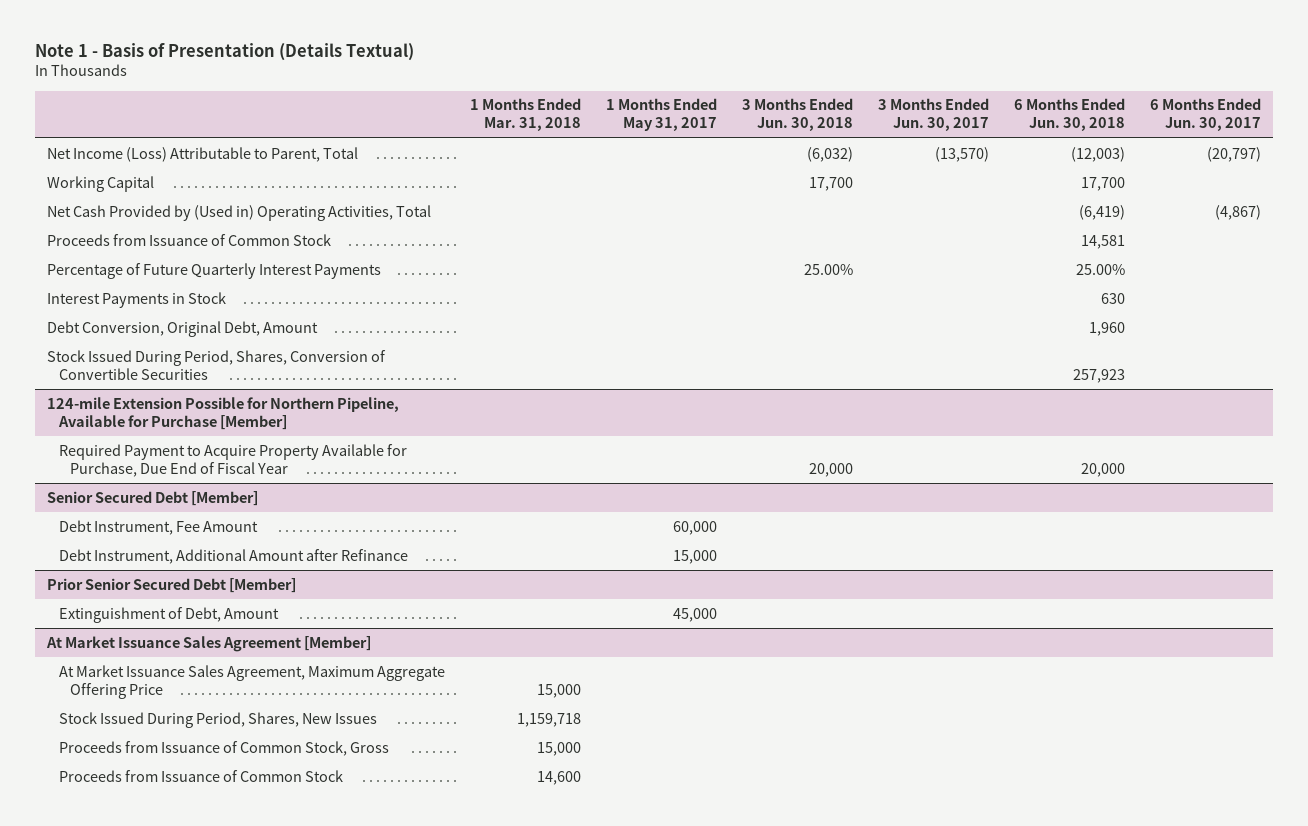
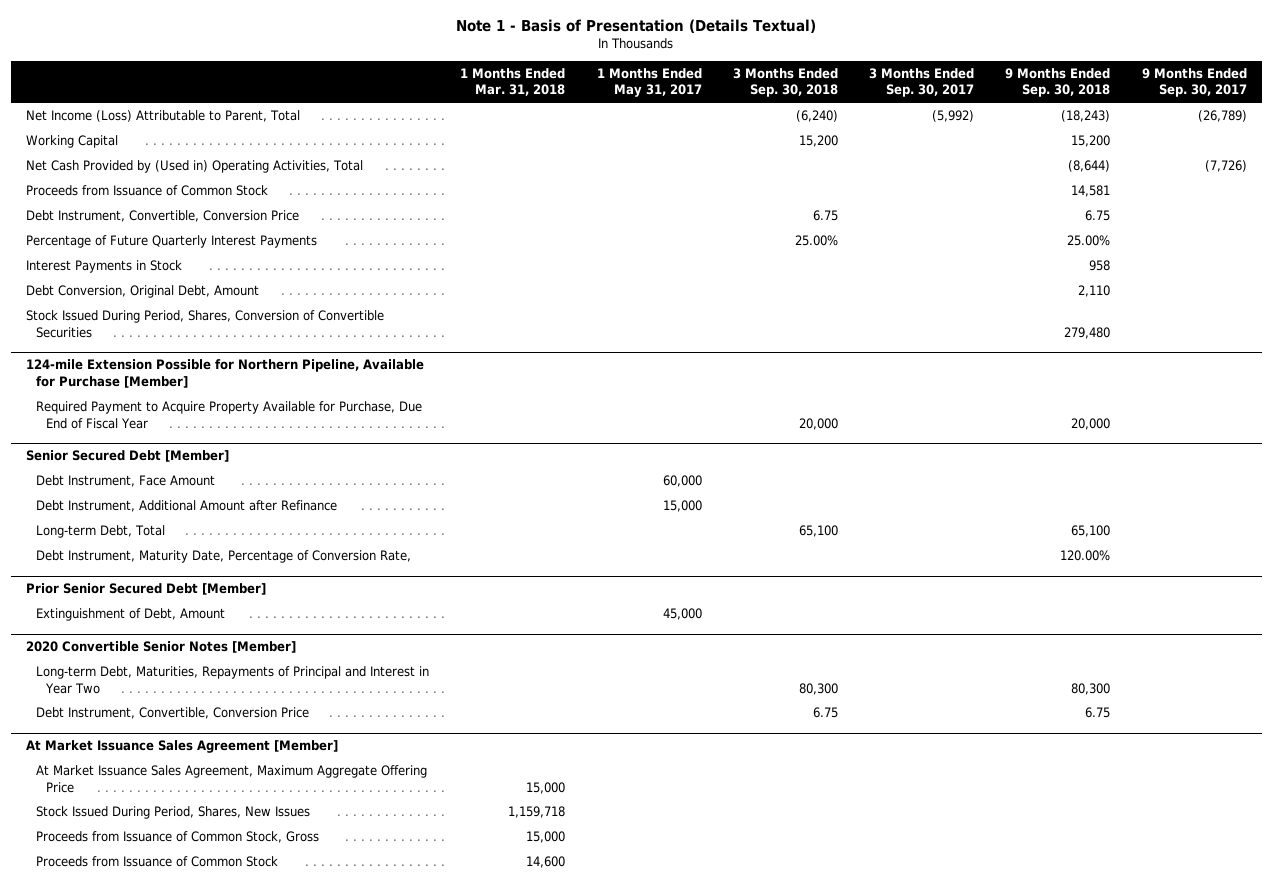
[741,98,853,132] 3 Months Ended Jun. 30, 2018 -> none
[877,98,989,132] 3 Months Ended Jun. 30, 2017 -> none
[1013,98,1125,132] 6 Months Ended Jun. 30, 2018 -> none
[1149,98,1261,132] 6 Months Ended Jun. 30, 2017 -> none
none -> [732,67,838,98] 3 Months Ended Sep. 30, 2018
none -> [869,67,975,98] 3 Months Ended Sep. 30, 2017
none -> [1005,67,1111,98] 9 Months Ended Sep. 30, 2018
none -> [1141,67,1247,98] 9 Months Ended Sep. 30, 2017
none -> [26,210,300,223] Debt Instrument, Convertible, Conversion Price
[58,519,258,535] Debt Instrument, Fee Amount -> [36,475,216,488] Debt Instrument, Face Amount
none -> [36,525,166,539] Long-term Debt, Total
none -> [36,550,412,564] Debt Instrument, Maturity Date, Percentage of Conversion Rate,
none -> [26,641,297,654] 2020 Convertible Senior Notes [Member]
none -> [36,666,430,694] Long-term Debt, Maturities, Repayments of Principal and Interest in Year Two
none -> [36,707,310,720] Debt Instrument, Convertible, Conversion Price

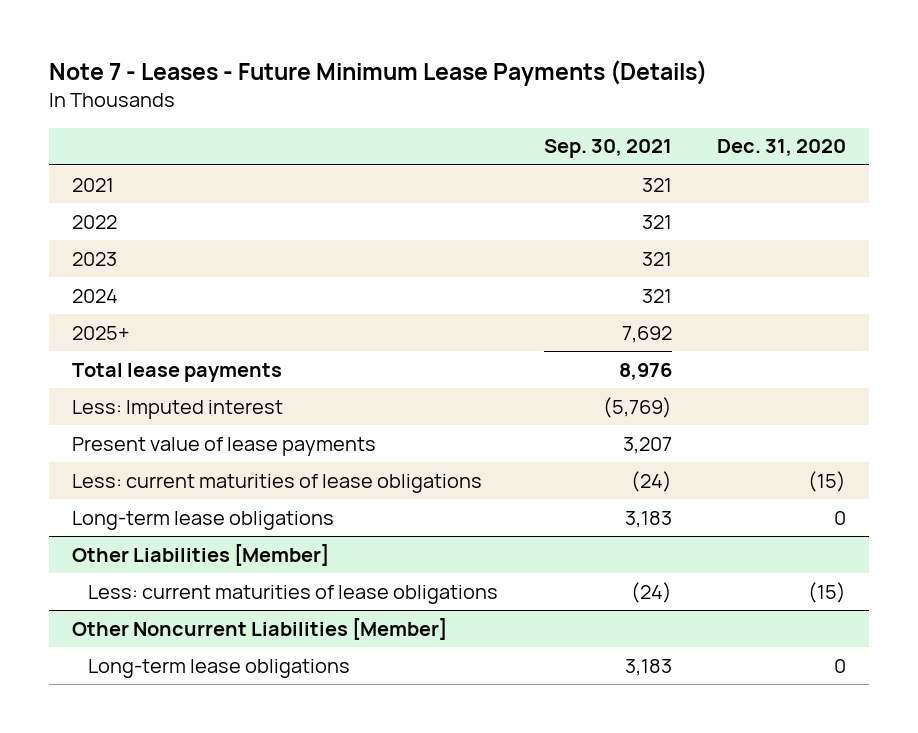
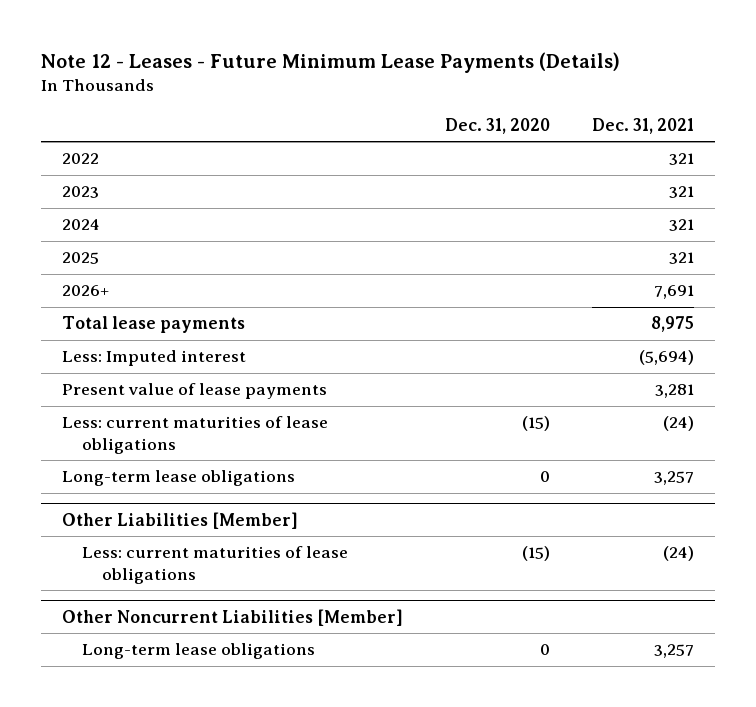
[48,60,707,87] Note 7 - Leases - Future Minimum Lease Payments (Details) -> [41,52,621,74] Note 12 - Leases - Future Minimum Lease Payments (Details)
[543,139,672,159] Sep. 30, 2021 -> none
none -> [592,117,695,134] Dec. 31, 2021
[71,177,114,192] 2021 -> none
none -> [62,252,100,265] 2025
[71,325,130,340] 2025+ -> [62,285,110,297] 2026+

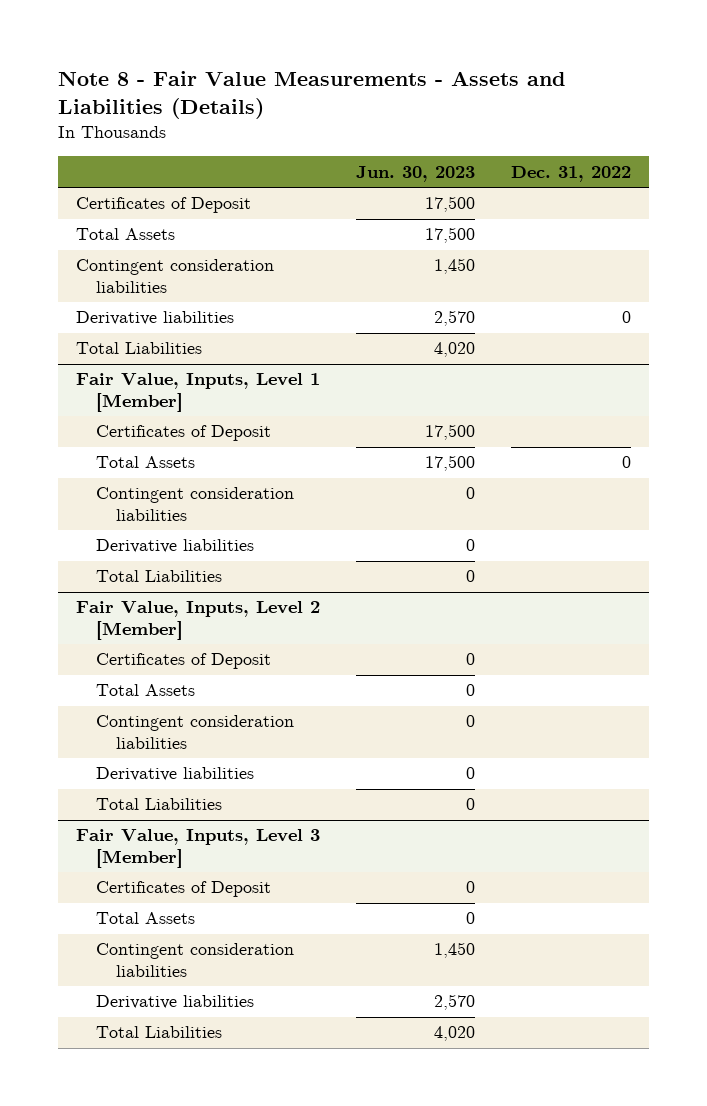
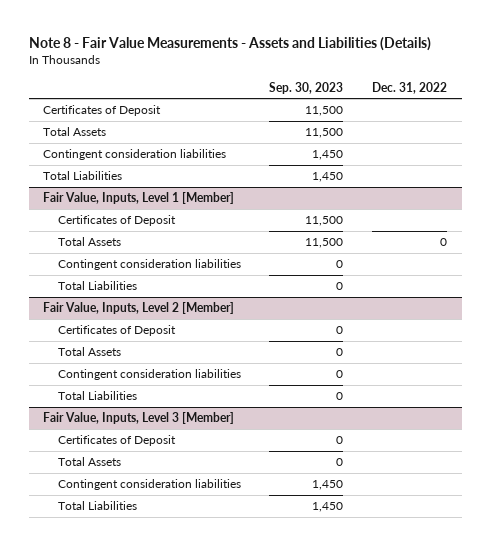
[356,165,476,182] Jun. 30, 2023 -> none
none -> [269,81,344,94] Sep. 30, 2023
[76,311,235,326] Derivative liabilities -> none
[96,539,255,554] Derivative liabilities -> none
[96,767,255,782] Derivative liabilities -> none
[96,995,255,1010] Derivative liabilities -> none

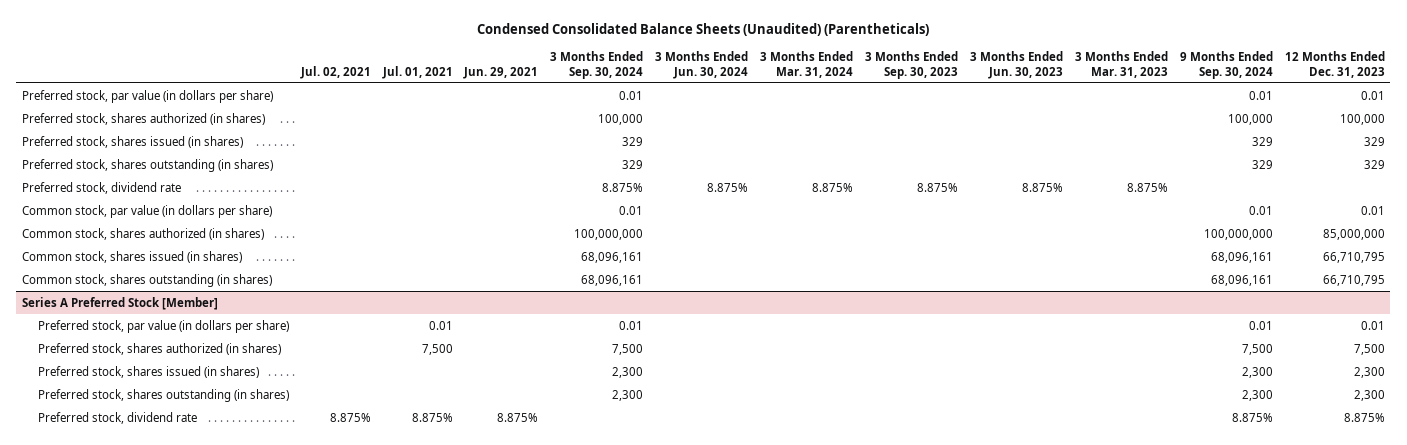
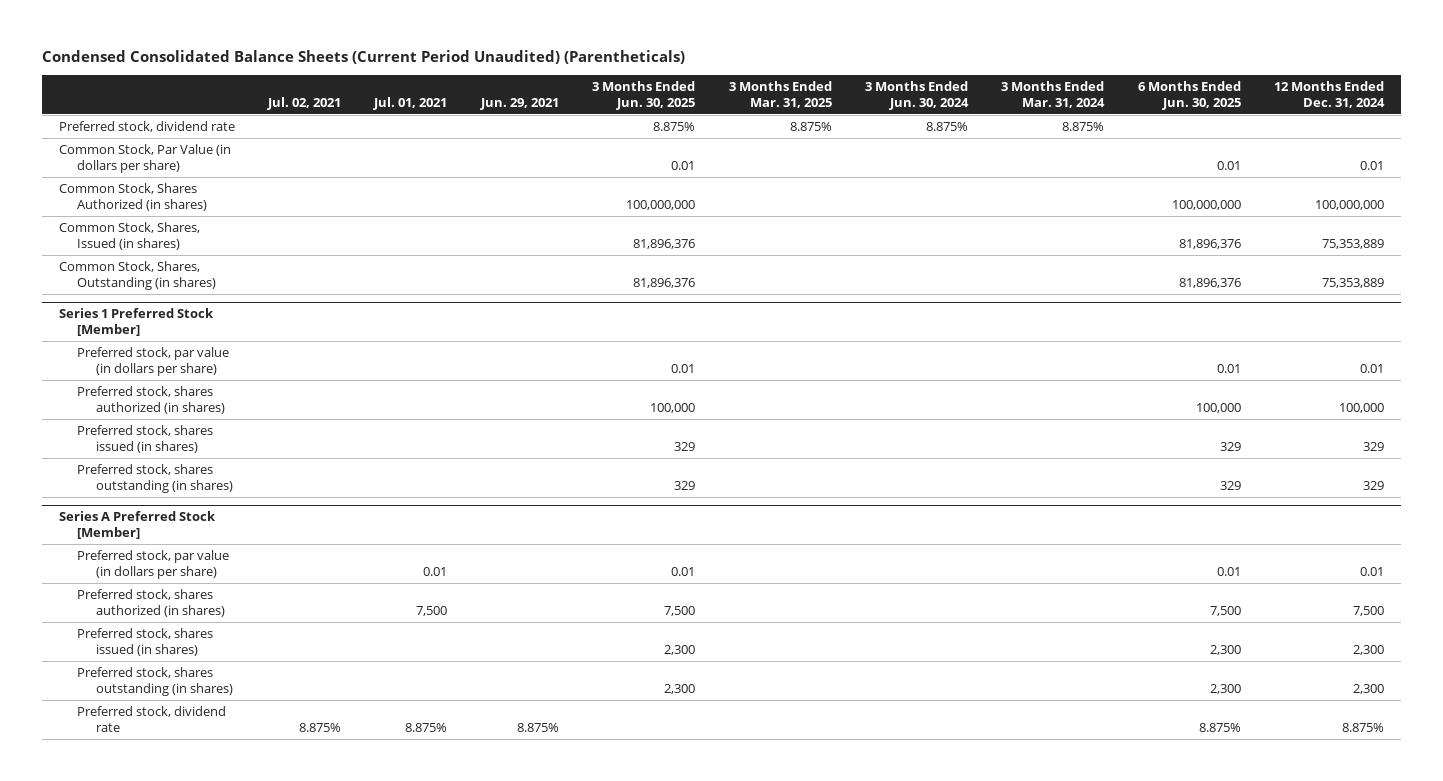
[477,23,930,37] Condensed Consolidated Balance Sheets (Unaudited) (Parentheticals) -> [41,49,685,64] Condensed Consolidated Balance Sheets (Current Period Unaudited) (Parentheticals)
[550,51,644,79] 3 Months Ended Sep. 30, 2024 -> none
[864,51,958,79] 3 Months Ended Sep. 30, 2023 -> none
[969,51,1063,79] 3 Months Ended Jun. 30, 2023 -> none
[1074,51,1168,78] 3 Months Ended Mar. 31, 2023 -> none
[1179,51,1273,79] 9 Months Ended Sep. 30, 2024 -> none
[1284,51,1385,78] 12 Months Ended Dec. 31, 2023 -> none
none -> [592,80,696,110] 3 Months Ended Jun. 30, 2025
none -> [728,80,832,108] 3 Months Ended Mar. 31, 2025
none -> [1137,80,1241,110] 6 Months Ended Jun. 30, 2025
none -> [1273,80,1385,108] 12 Months Ended Dec. 31, 2024
[22,89,274,103] Preferred stock, par value (in dollars per share) -> none
[22,112,266,125] Preferred stock, shares authorized (in shares) -> none
[22,135,244,148] Preferred stock, shares issued (in shares) -> none
[22,158,274,172] Preferred stock, shares outstanding (in shares) -> none
[22,204,273,218] Common stock, par value (in dollars per share) -> [58,144,231,174] Common Stock, Par Value (in dollars per share)
[22,227,265,240] Common stock, shares authorized (in shares) -> [58,183,208,212] Common Stock, Shares Authorized (in shares)
[22,250,243,263] Common stock, shares issued (in shares) -> [58,222,200,251] Common Stock, Shares, Issued (in shares)
[22,273,273,287] Common stock, shares outstanding (in shares) -> [58,261,217,291] Common Stock, Shares, Outstanding (in shares)
none -> [58,308,214,337] Series 1 Preferred Stock [Member]
none -> [77,347,230,377] Preferred stock, par value (in dollars per share)
none -> [77,386,226,415] Preferred stock, shares authorized (in shares)
none -> [77,425,214,454] Preferred stock, shares issued (in shares)
none -> [77,464,234,494] Preferred stock, shares outstanding (in shares)

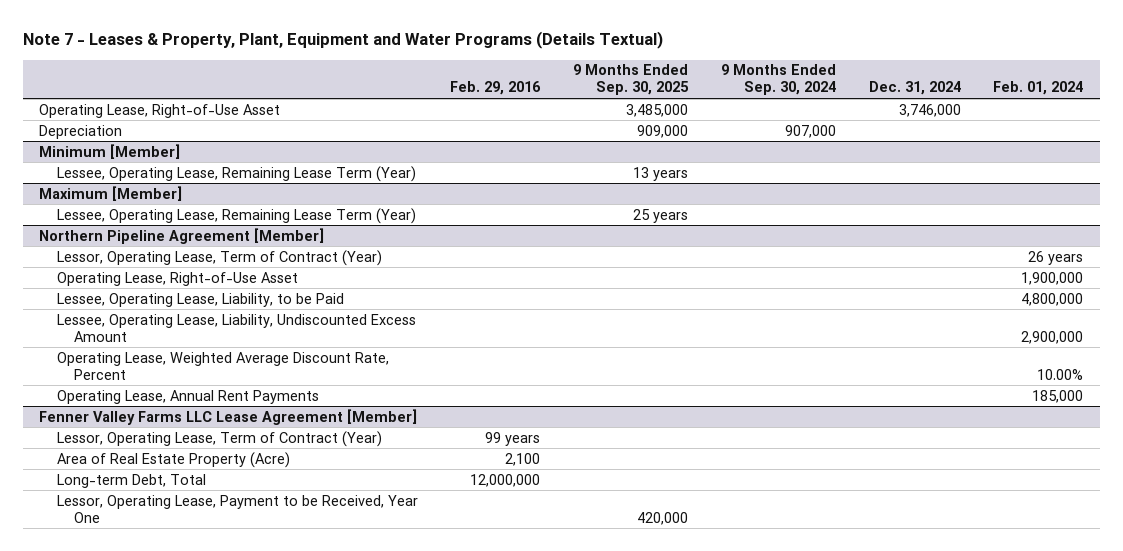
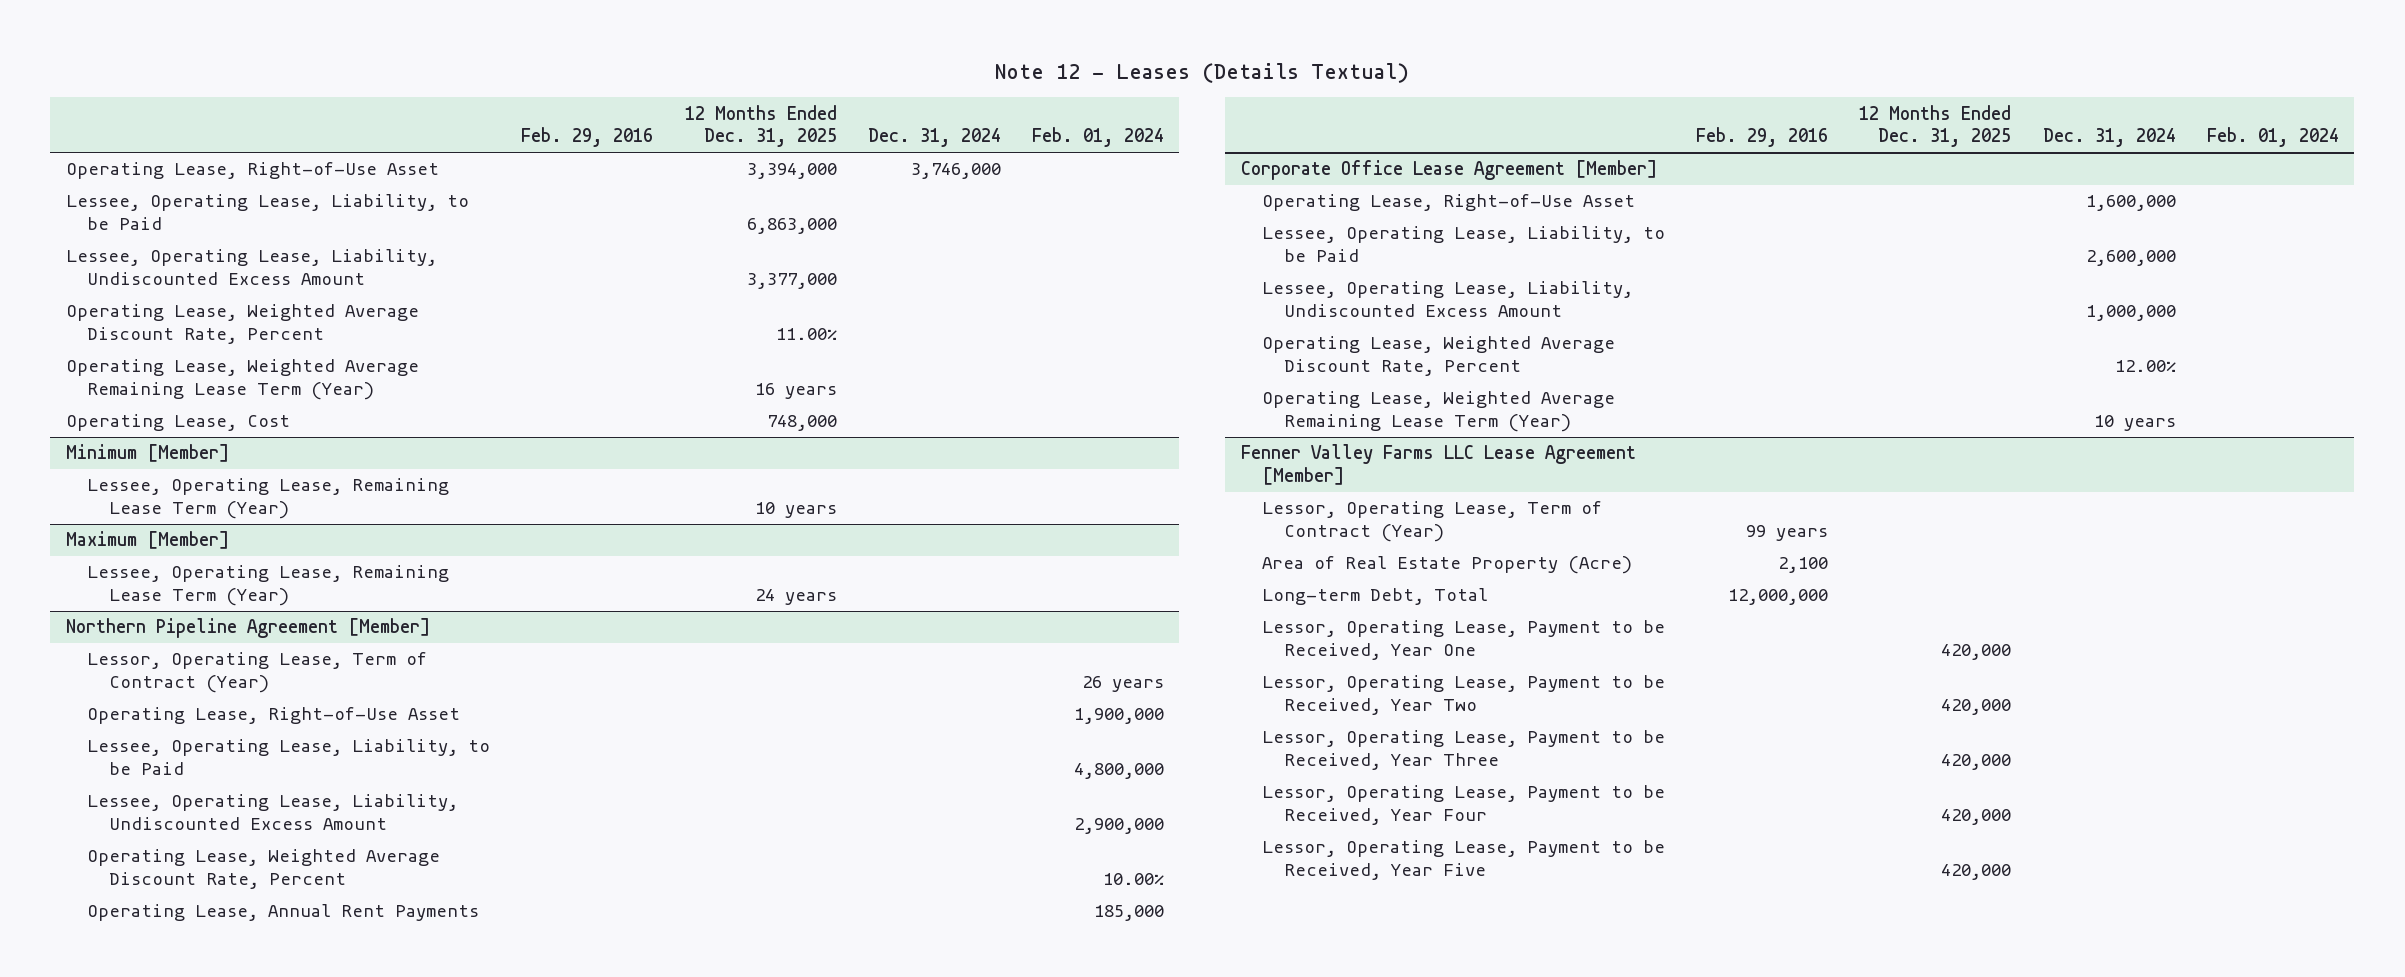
[23,31,664,50] Note 7 - Leases & Property, Plant, Equipment and Water Programs (Details Textual) -> [995,62,1410,83] Note 12 - Leases (Details Textual)
[573,64,690,96] 9 Months Ended Sep. 30, 2025 -> none
[720,64,836,96] 9 Months Ended Sep. 30, 2024 -> none
none -> [684,104,837,148] 12 Months Ended Dec. 31, 2025
[39,124,123,139] Depreciation -> none
none -> [65,194,469,231] Lessee, Operating Lease, Liability, to be Paid
none -> [65,249,437,286] Lessee, Operating Lease, Liability, Undiscounted Excess Amount
none -> [65,304,419,345] Operating Lease, Weighted Average Discount Rate, Percent
none -> [65,359,419,401] Operating Lease, Weighted Average Remaining Lease Term (Year)
none -> [65,414,290,432] Operating Lease, Cost
none -> [1240,160,1657,181] Corporate Office Lease Agreement [Member]
none -> [1262,194,1636,212] Operating Lease, Right-of-Use Asset
none -> [1262,226,1666,263] Lessee, Operating Lease, Liability, to be Paid
none -> [1262,281,1634,318] Lessee, Operating Lease, Liability, Undiscounted Excess Amount
none -> [1262,336,1616,377] Operating Lease, Weighted Average Discount Rate, Percent
none -> [1262,391,1616,433] Operating Lease, Weighted Average Remaining Lease Term (Year)
none -> [1262,675,1666,716] Lessor, Operating Lease, Payment to be Received, Year Two
none -> [1262,730,1666,771] Lessor, Operating Lease, Payment to be Received, Year Three
none -> [1262,785,1666,826] Lessor, Operating Lease, Payment to be Received, Year Four
none -> [1262,840,1666,881] Lessor, Operating Lease, Payment to be Received, Year Five

